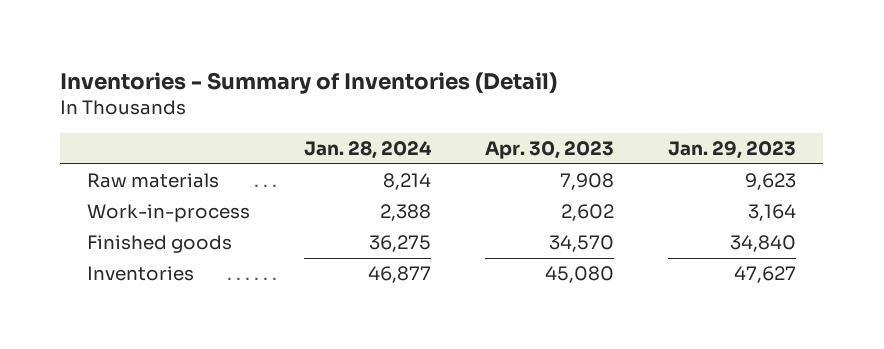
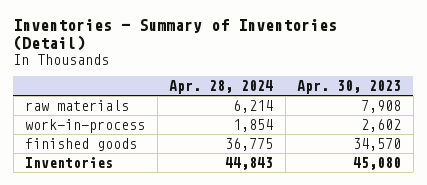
[304,140,433,159] Jan. 28, 2024 -> none
[668,140,797,159] Jan. 29, 2023 -> none
none -> [169,80,274,95] Apr. 28, 2024
[87,173,220,189] Raw materials -> [25,99,130,111] raw materials
[87,204,251,223] Work-in-process -> [25,118,146,133] work-in-process
[87,235,233,254] Finished goods -> [25,137,138,151] finished goods

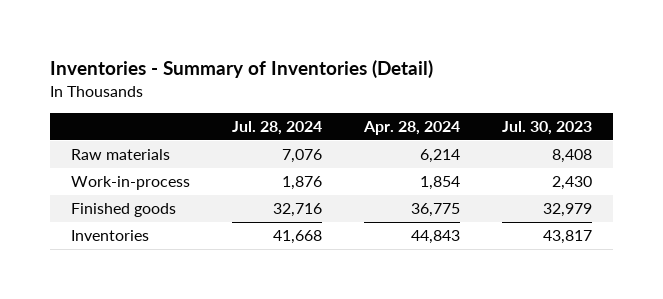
[297,80,402,95] Apr. 30, 2023 -> none
none -> [231,121,322,136] Jul. 28, 2024
none -> [502,121,593,136] Jul. 30, 2023
[25,99,130,111] raw materials -> [70,149,170,161] Raw materials
[25,118,146,133] work-in-process -> [70,176,190,191] Work-in-process
[25,137,138,151] finished goods -> [70,203,176,218] Finished goods

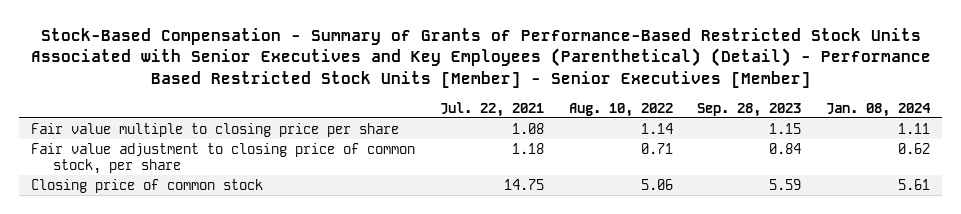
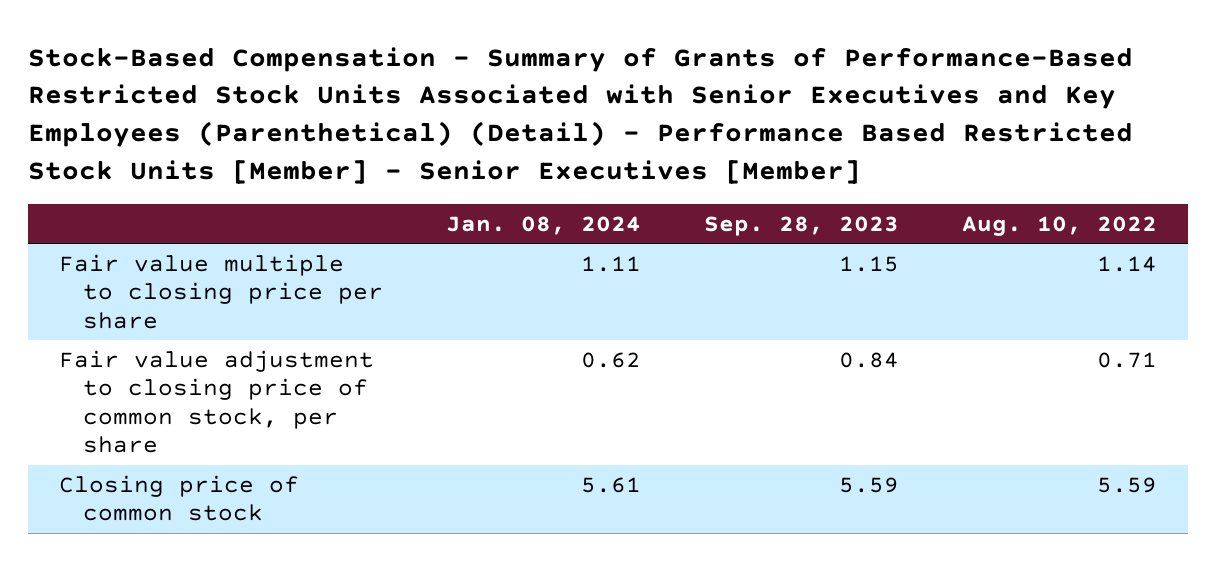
[439,101,544,117] Jul. 22, 2021 -> none
[640,178,673,190] 5.06 -> [1096,476,1157,493] 5.59

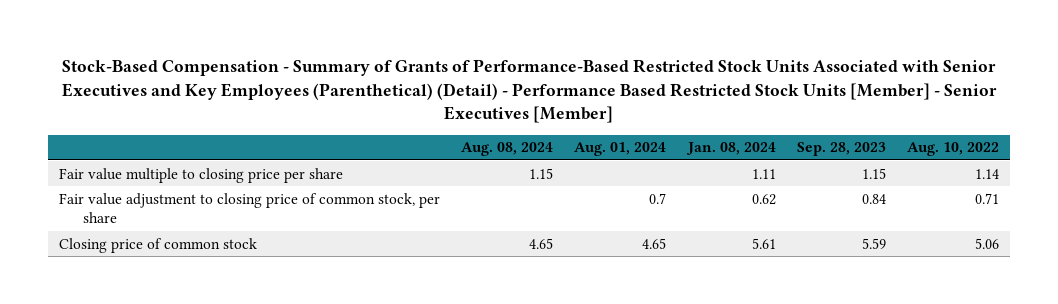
none -> [460,142,553,157] Aug. 08, 2024
none -> [574,142,667,157] Aug. 01, 2024
[1096,476,1157,493] 5.59 -> [975,237,1000,249] 5.06

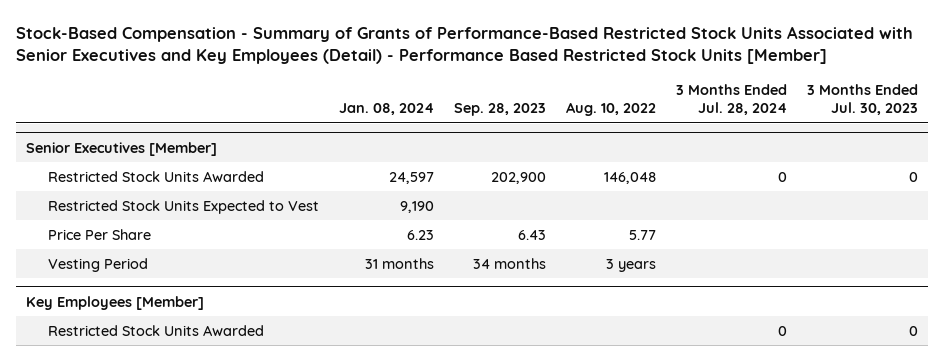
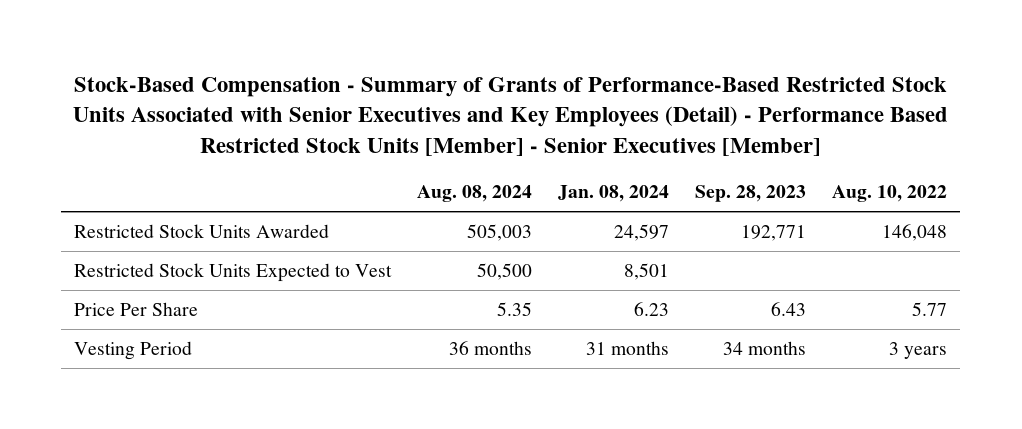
[16,25,914,65] Stock-Based Compensation - Summary of Grants of Performance-Based Restricted Stock Units Associated with Senior Executives and Key Employees (Detail) - Performance Based Restricted Stock Units [Member] -> [72,76,948,156] Stock-Based Compensation - Summary of Grants of Performance-Based Restricted Stock Units Associated with Senior Executives and Key Employees (Detail) - Performance Based Restricted Stock Units [Member] - Senior Executives [Member]
[675,84,787,116] 3 Months Ended Jul. 28, 2024 -> none
[806,84,918,116] 3 Months Ended Jul. 30, 2023 -> none
none -> [417,185,533,203] Aug. 08, 2024
[26,141,218,156] Senior Executives [Member] -> none
[491,171,547,184] 202,900 -> [741,224,807,241] 192,771
[400,200,435,213] 9,190 -> [624,262,670,280] 8,501
[26,295,205,310] Key Employees [Member] -> none
[48,324,265,336] Restricted Stock Units Awarded -> none

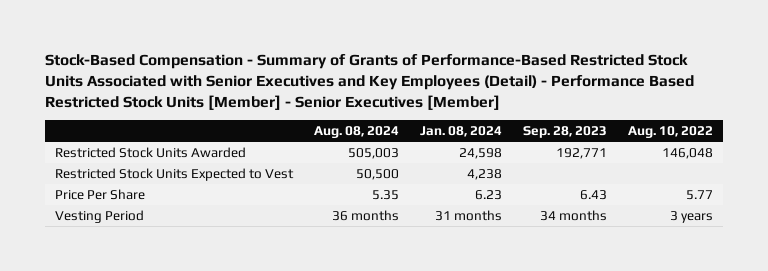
[614,223,670,241] 24,597 -> [458,147,502,159] 24,598
[624,262,670,280] 8,501 -> [466,168,502,180] 4,238

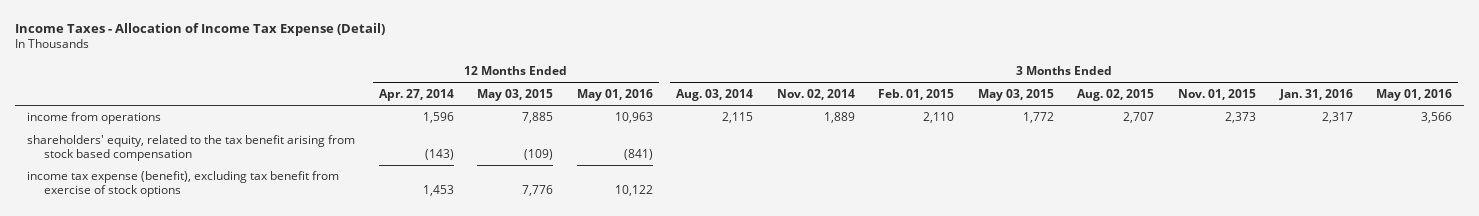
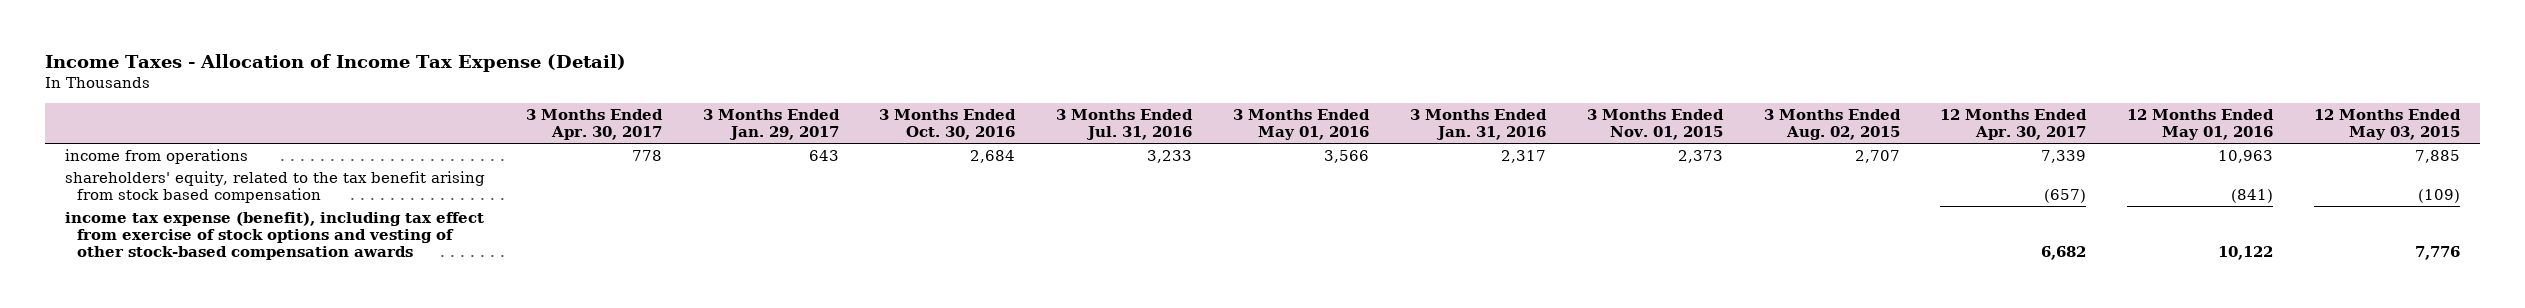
[378,88,454,101] Apr. 27, 2014 -> none
[676,88,754,101] Aug. 03, 2014 -> none
[776,88,855,100] Nov. 02, 2014 -> none
[878,88,955,100] Feb. 01, 2015 -> none
[977,88,1054,101] May 03, 2015 -> none
none -> [525,108,663,141] 3 Months Ended Apr. 30, 2017
none -> [702,108,840,141] 3 Months Ended Jan. 29, 2017
none -> [879,108,1017,141] 3 Months Ended Oct. 30, 2016
none -> [1056,108,1194,141] 3 Months Ended Jul. 31, 2016
none -> [1940,108,2088,141] 12 Months Ended Apr. 30, 2017
[27,171,340,198] income tax expense (benefit), excluding tax benefit from exercise of stock options -> [65,211,485,261] income tax expense (benefit), including tax effect from exercise of stock options and vesting of other stock-based compensation awards

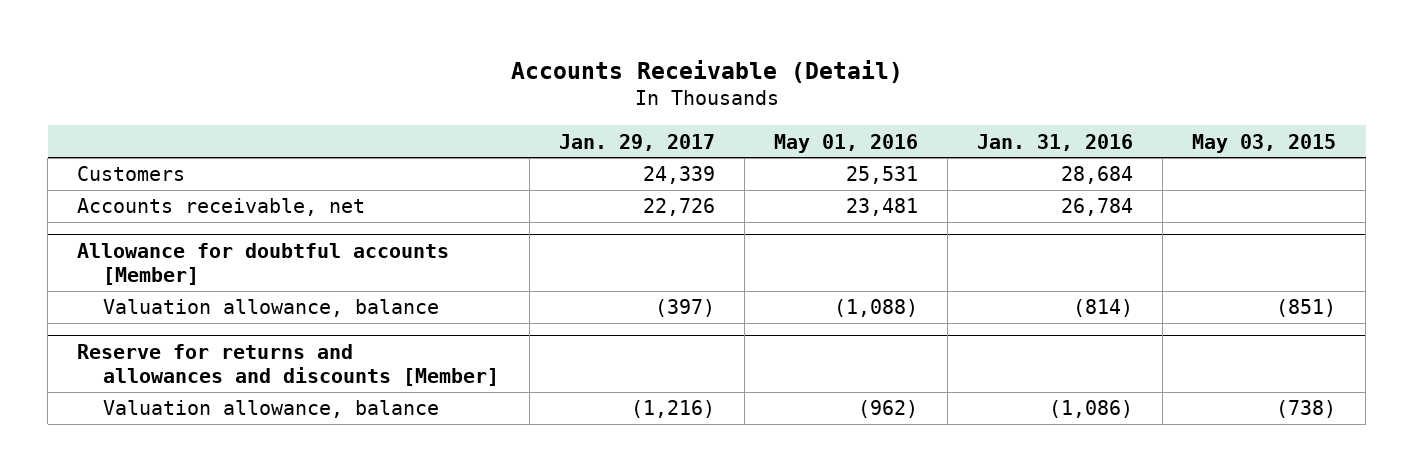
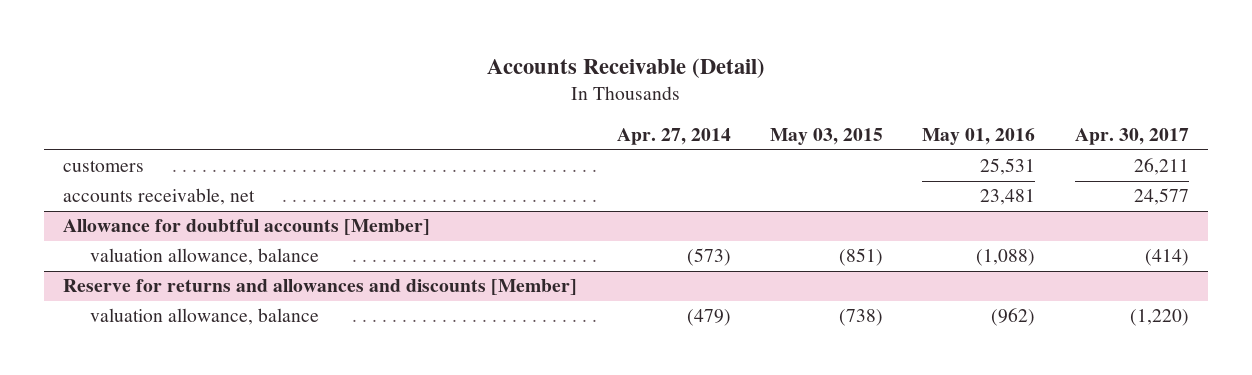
[558,133,715,151] Jan. 29, 2017 -> none
[977,133,1134,151] Jan. 31, 2016 -> none
none -> [616,128,731,146] Apr. 27, 2014
none -> [1074,128,1189,146] Apr. 30, 2017
[77,166,186,182] Customers -> [63,160,145,173] customers
[77,198,366,217] Accounts receivable, net -> [63,188,256,206] accounts receivable, net
[103,299,440,318] Valuation allowance, balance -> [89,248,319,266] valuation allowance, balance
[103,400,440,419] Valuation allowance, balance -> [89,308,319,326] valuation allowance, balance

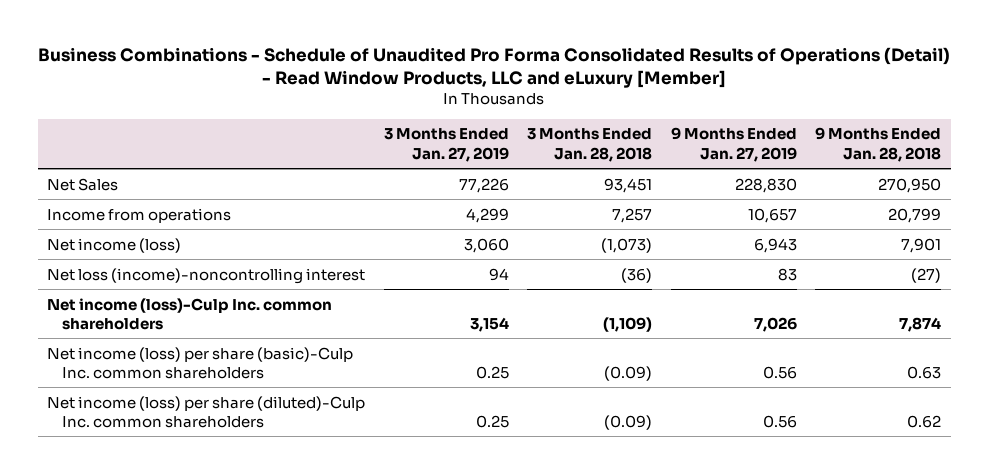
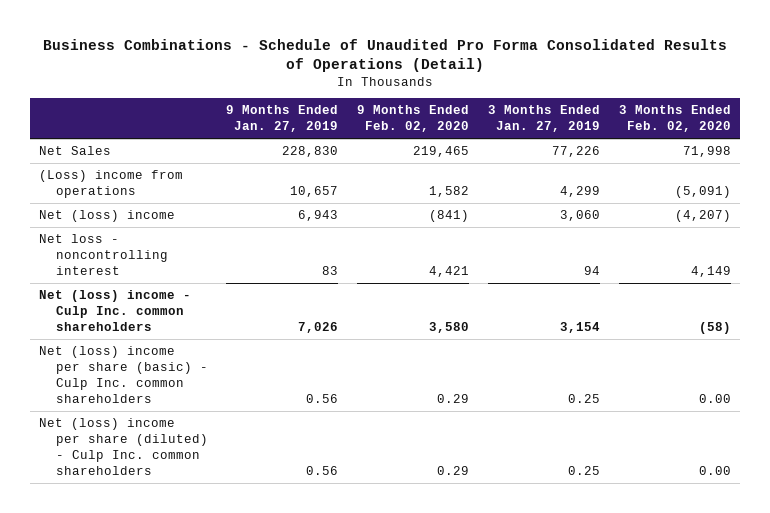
[38,46,951,88] Business Combinations - Schedule of Unaudited Pro Forma Consolidated Results of Operations (Detail) - Read Window Products, LLC and eLuxury [Member] -> [43,38,728,72] Business Combinations - Schedule of Unaudited Pro Forma Consolidated Results of Operations (Detail)
[527,128,653,162] 3 Months Ended Jan. 28, 2018 -> none
[815,127,942,162] 9 Months Ended Jan. 28, 2018 -> none
none -> [357,105,470,133] 9 Months Ended Feb. 02, 2020
none -> [618,105,731,133] 3 Months Ended Feb. 02, 2020
[47,207,232,223] Income from operations -> [39,170,184,198] (Loss) income from operations
[47,237,182,253] Net income (loss) -> [39,210,176,223] Net (loss) income
[47,267,366,284] Net loss (income)-noncontrolling interest -> [39,234,168,275] Net loss - noncontrolling interest
[47,297,333,330] Net income (loss)-Culp Inc. common shareholders -> [39,290,192,331] Net (loss) income - Culp Inc. common shareholders
[47,346,354,379] Net income (loss) per share (basic)-Culp Inc. common shareholders -> [39,346,208,403] Net (loss) income per share (basic) - Culp Inc. common shareholders
[47,395,366,428] Net income (loss) per share (diluted)-Culp Inc. common shareholders -> [39,418,208,475] Net (loss) income per share (diluted) - Culp Inc. common shareholders

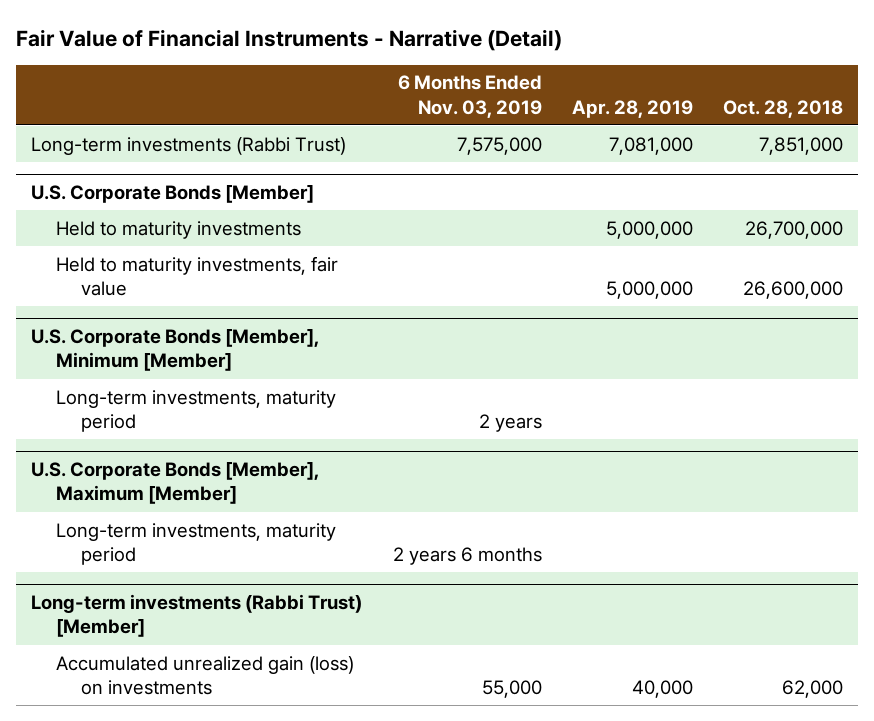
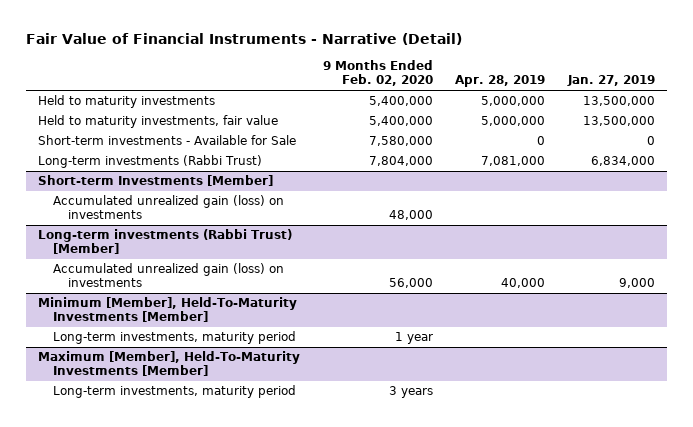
[397,75,542,118] 6 Months Ended Nov. 03, 2019 -> none
[722,99,843,118] Oct. 28, 2018 -> none
none -> [322,60,433,87] 9 Months Ended Feb. 02, 2020
none -> [567,75,656,87] Jan. 27, 2019
[31,184,315,203] U.S. Corporate Bonds [Member] -> none
[31,328,320,372] U.S. Corporate Bonds [Member], Minimum [Member] -> none
[56,389,337,433] Long-term investments, maturity period -> none
[31,461,320,505] U.S. Corporate Bonds [Member], Maximum [Member] -> none
[56,522,337,566] Long-term investments, maturity period -> none
none -> [37,135,296,146] Short-term investments - Available for Sale
[31,136,347,155] Long-term investments (Rabbi Trust) -> [37,155,262,169] Long-term investments (Rabbi Trust)
none -> [37,175,273,187] Short-term Investments [Member]
none -> [52,195,284,220] Accumulated unrealized gain (loss) on investments
none -> [37,297,297,323] Minimum [Member], Held-To-Maturity Investments [Member]
none -> [52,331,296,345] Long-term investments, maturity period
none -> [37,351,300,377] Maximum [Member], Held-To-Maturity Investments [Member]
none -> [52,385,296,399] Long-term investments, maturity period

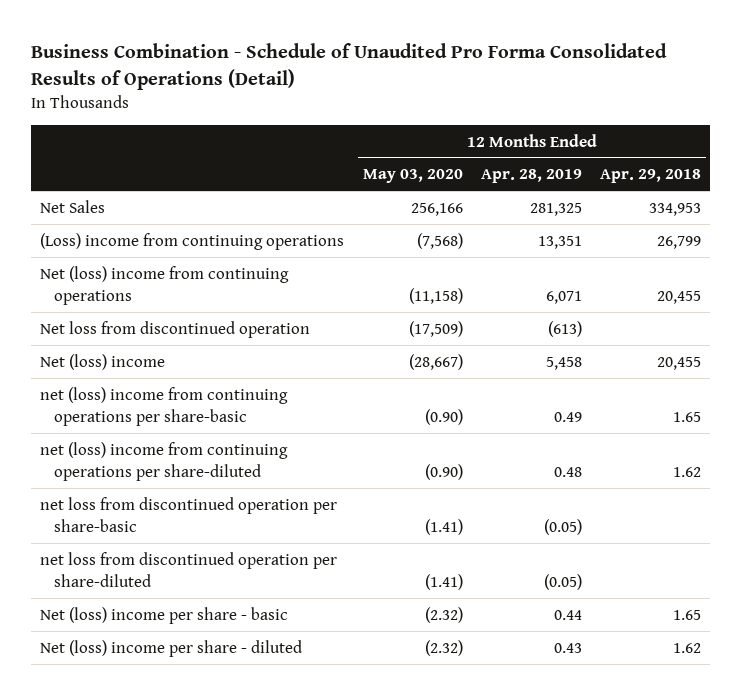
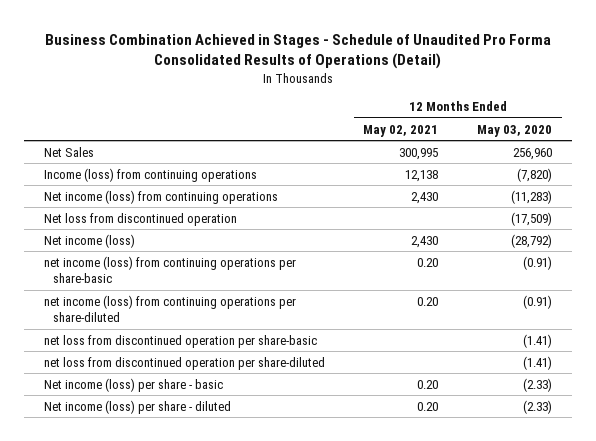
[31,43,668,90] Business Combination - Schedule of Unaudited Pro Forma Consolidated Results of Operations (Detail) -> [44,33,551,69] Business Combination Achieved in Stages - Schedule of Unaudited Pro Forma Consolidated Results of Operations (Detail)
[480,169,582,184] Apr. 28, 2019 -> none
[600,169,702,184] Apr. 29, 2018 -> none
none -> [363,124,439,137] May 02, 2021
[410,202,463,216] 256,166 -> [513,147,553,160] 256,960
[40,232,345,250] (Loss) income from continuing operations -> [43,167,257,182] Income (loss) from continuing operations
[416,232,463,249] (7,568) -> [517,167,553,182] (7,820)
[40,265,290,305] Net (loss) income from continuing operations -> [43,189,278,204] Net income (loss) from continuing operations
[408,287,463,304] (11,158) -> [511,189,553,204] (11,283)
[40,353,166,370] Net (loss) income -> [43,233,135,248] Net income (loss)
[408,353,463,370] (28,667) -> [511,233,553,248] (28,792)
[40,386,289,426] net (loss) income from continuing operations per share-basic -> [43,255,296,284] net income (loss) from continuing operations per share-basic
[424,408,463,425] (0.90) -> [523,255,553,270] (0.91)
[40,441,289,481] net (loss) income from continuing operations per share-diluted -> [43,294,296,323] net income (loss) from continuing operations per share-diluted
[424,463,463,480] (0.90) -> [523,294,553,309] (0.91)
[40,606,289,624] Net (loss) income per share - basic -> [43,377,223,392] Net income (loss) per share - basic
[424,606,463,623] (2.32) -> [523,377,553,392] (2.33)
[40,639,303,657] Net (loss) income per share - diluted -> [43,399,231,414] Net income (loss) per share - diluted
[424,639,463,656] (2.32) -> [523,399,553,414] (2.33)

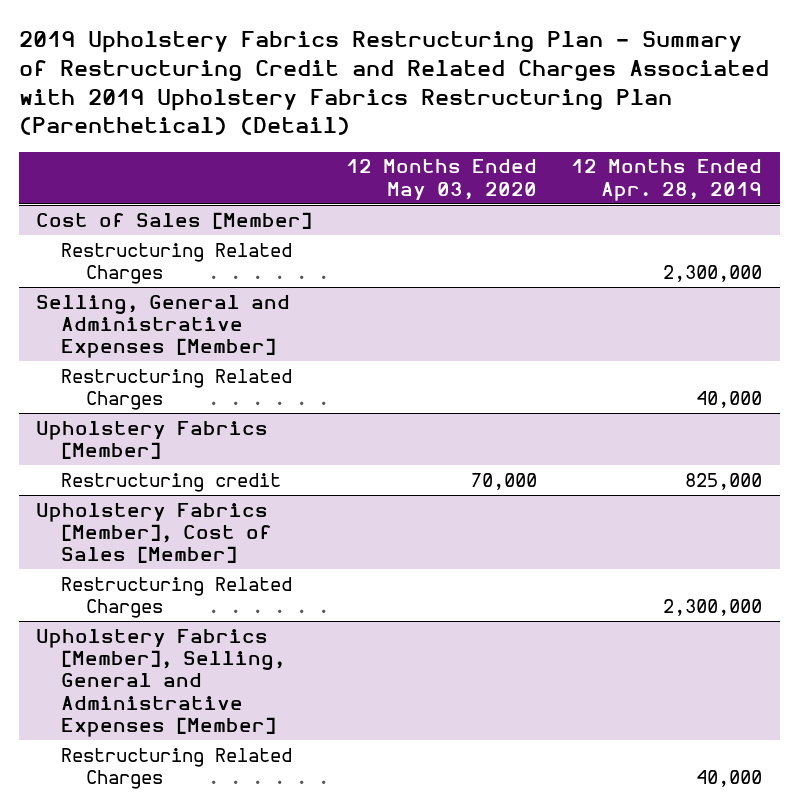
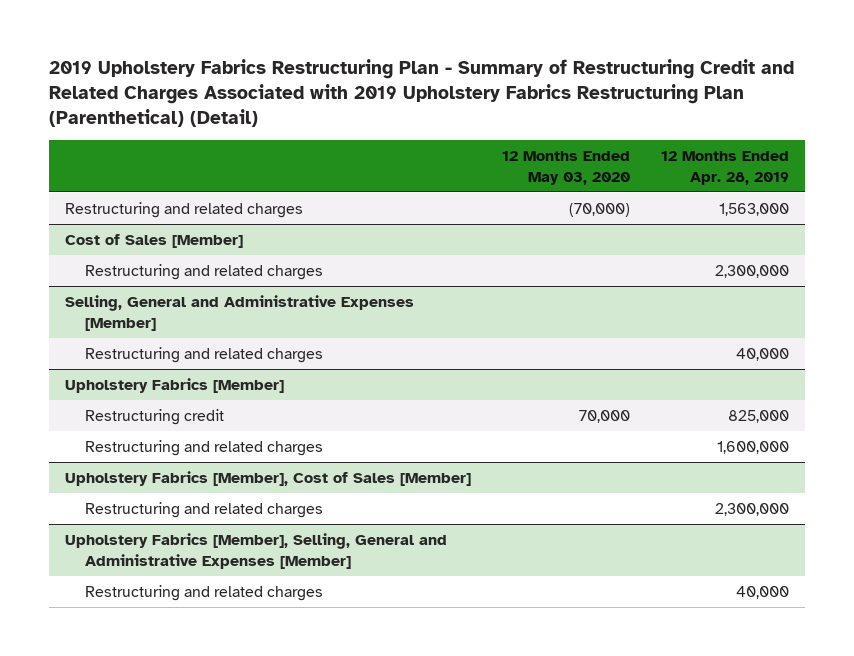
none -> [64,202,303,219] Restructuring and related charges
[60,242,292,285] Restructuring Related Charges -> [85,264,324,281] Restructuring and related charges
[60,368,292,411] Restructuring Related Charges -> [85,347,324,364] Restructuring and related charges
none -> [85,440,324,457] Restructuring and related charges
[60,576,292,619] Restructuring Related Charges -> [85,502,324,519] Restructuring and related charges
[60,747,292,790] Restructuring Related Charges -> [85,585,324,602] Restructuring and related charges

